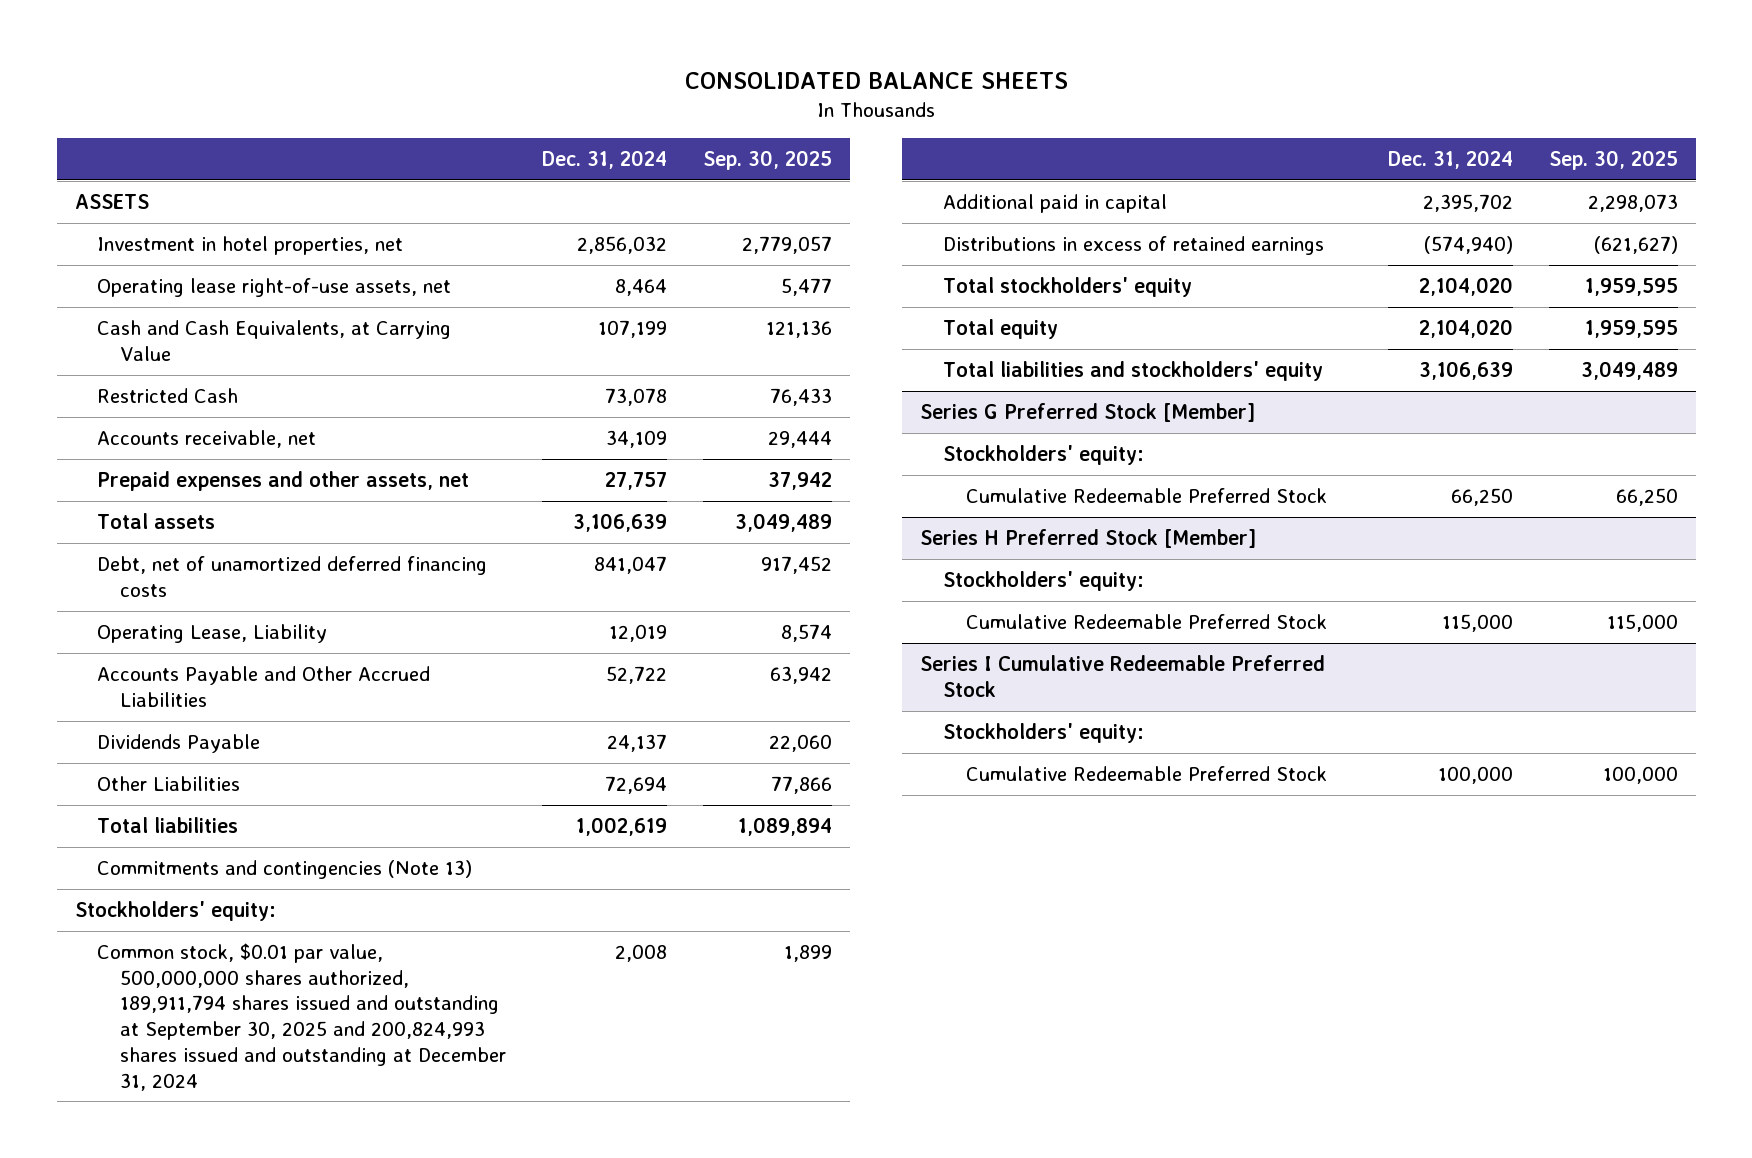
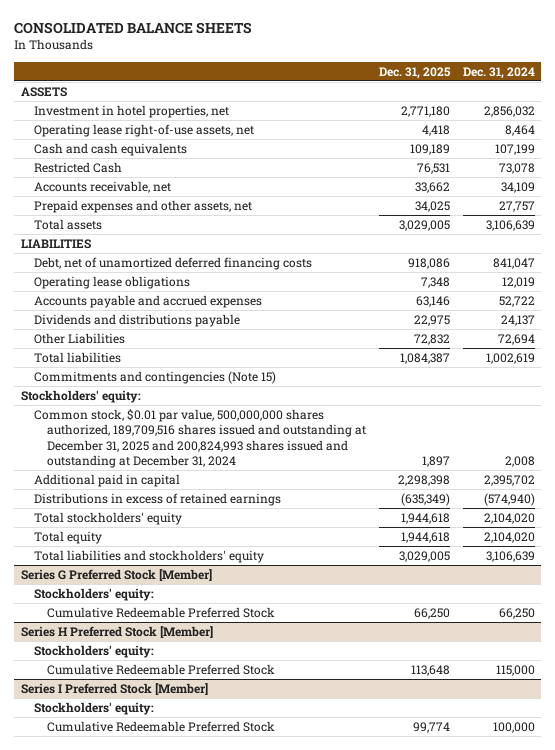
[703,149,833,170] Sep. 30, 2025 -> none
none -> [378,66,451,79] Dec. 31, 2025
[97,320,452,361] Cash and Cash Equivalents, at Carrying Value -> [33,143,187,157] Cash and cash equivalents
none -> [20,239,91,250] LIABILITIES
[97,624,328,644] Operating Lease, Liability -> [33,276,190,290] Operating lease obligations
[97,666,431,707] Accounts Payable and Other Accrued Liabilities -> [33,295,262,309] Accounts payable and accrued expenses
[97,734,261,754] Dividends Payable -> [33,314,240,328] Dividends and distributions payable
[97,860,473,880] Commitments and contingencies (Note 13) -> [33,371,276,385] Commitments and contingencies (Note 15)
[97,943,507,1091] Common stock, $0.01 par value, 500,000,000 shares authorized, 189,911,794 shares issued and outstanding at September 30, 2025 and 200,824,993 shares issued and outstanding at December 31, 2024 -> [33,409,366,468] Common stock, $0.01 par value, 500,000,000 shares authorized, 189,709,516 shares issued and outstanding at December 31, 2025 and 200,824,993 shares issued and outstanding at December 31, 2024
[920,655,1326,697] Series I Cumulative Redeemable Preferred Stock -> [20,683,208,696] Series I Preferred Stock [Member]

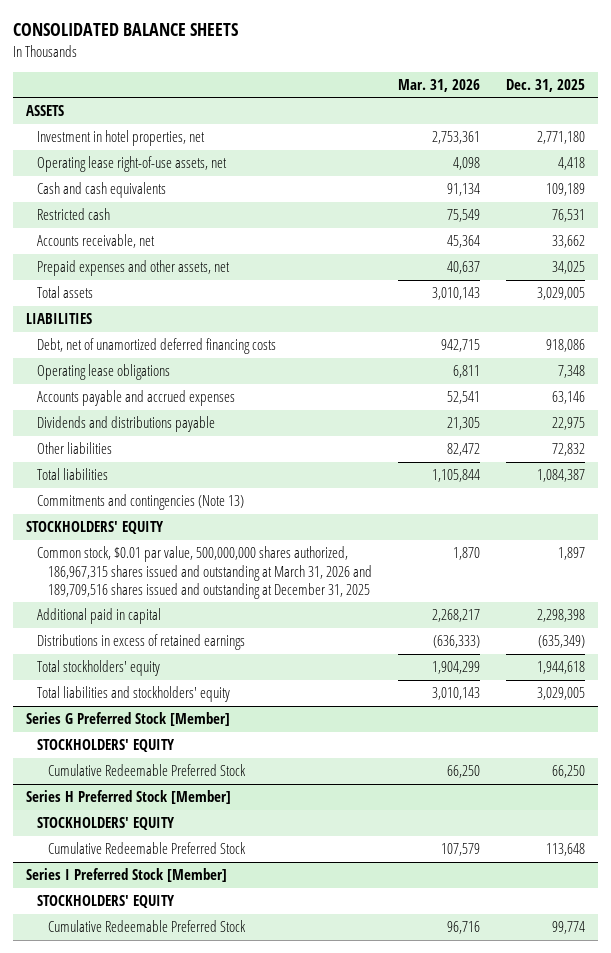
[462,66,535,79] Dec. 31, 2024 -> none
none -> [397,79,480,93] Mar. 31, 2026
[33,162,122,174] Restricted Cash -> [36,208,110,221] Restricted cash
[33,333,125,345] Other Liabilities -> [36,442,112,455] Other liabilities
[33,371,276,385] Commitments and contingencies (Note 15) -> [36,494,244,511] Commitments and contingencies (Note 13)
[20,390,141,404] Stockholders' equity: -> [25,521,164,535] STOCKHOLDERS' EQUITY
[33,409,366,468] Common stock, $0.01 par value, 500,000,000 shares authorized, 189,709,516 shares issued and outstanding at December 31, 2025 and 200,824,993 shares issued and outstanding at December 31, 2024 -> [36,546,372,599] Common stock, $0.01 par value, 500,000,000 shares authorized, 186,967,315 shares issued and outstanding at March 31, 2026 and 189,709,516 shares issued and outstanding at December 31, 2025
[33,531,102,545] Total equity -> none
[33,588,154,602] Stockholders' equity: -> [36,739,175,753] STOCKHOLDERS' EQUITY
[33,645,154,659] Stockholders' equity: -> [36,817,175,831] STOCKHOLDERS' EQUITY
[33,702,154,716] Stockholders' equity: -> [36,895,175,909] STOCKHOLDERS' EQUITY

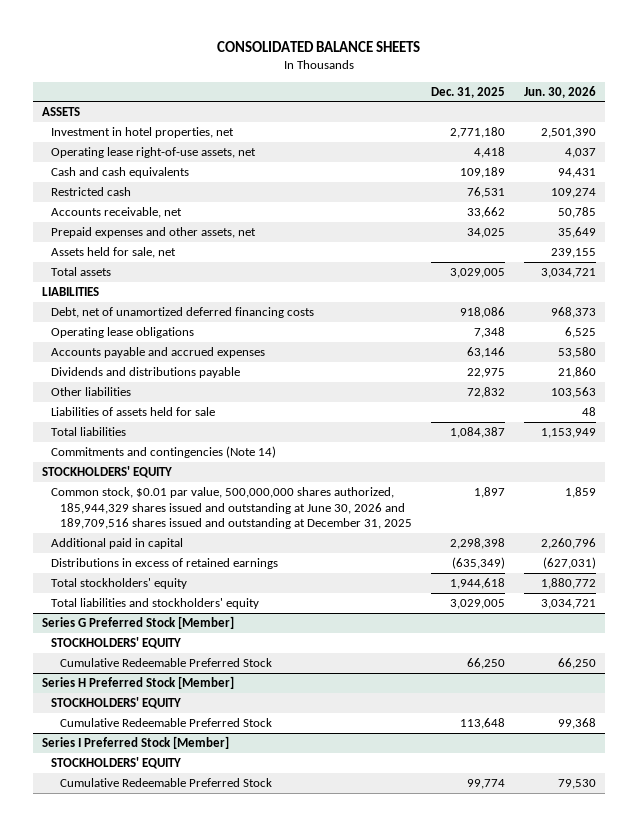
[397,79,480,93] Mar. 31, 2026 -> none
none -> [523,85,596,98] Jun. 30, 2026
none -> [51,246,177,258] Assets held for sale, net
none -> [51,406,216,416] Liabilities of assets held for sale
[36,494,244,511] Commitments and contingencies (Note 13) -> [51,445,277,458] Commitments and contingencies (Note 14)
[36,546,372,599] Common stock, $0.01 par value, 500,000,000 shares authorized, 186,967,315 shares issued and outstanding at March 31, 2026 and 189,709,516 shares issued and outstanding at December 31, 2025 -> [51,486,412,530] Common stock, $0.01 par value, 500,000,000 shares authorized, 185,944,329 shares issued and outstanding at June 30, 2026 and 189,709,516 shares issued and outstanding at December 31, 2025

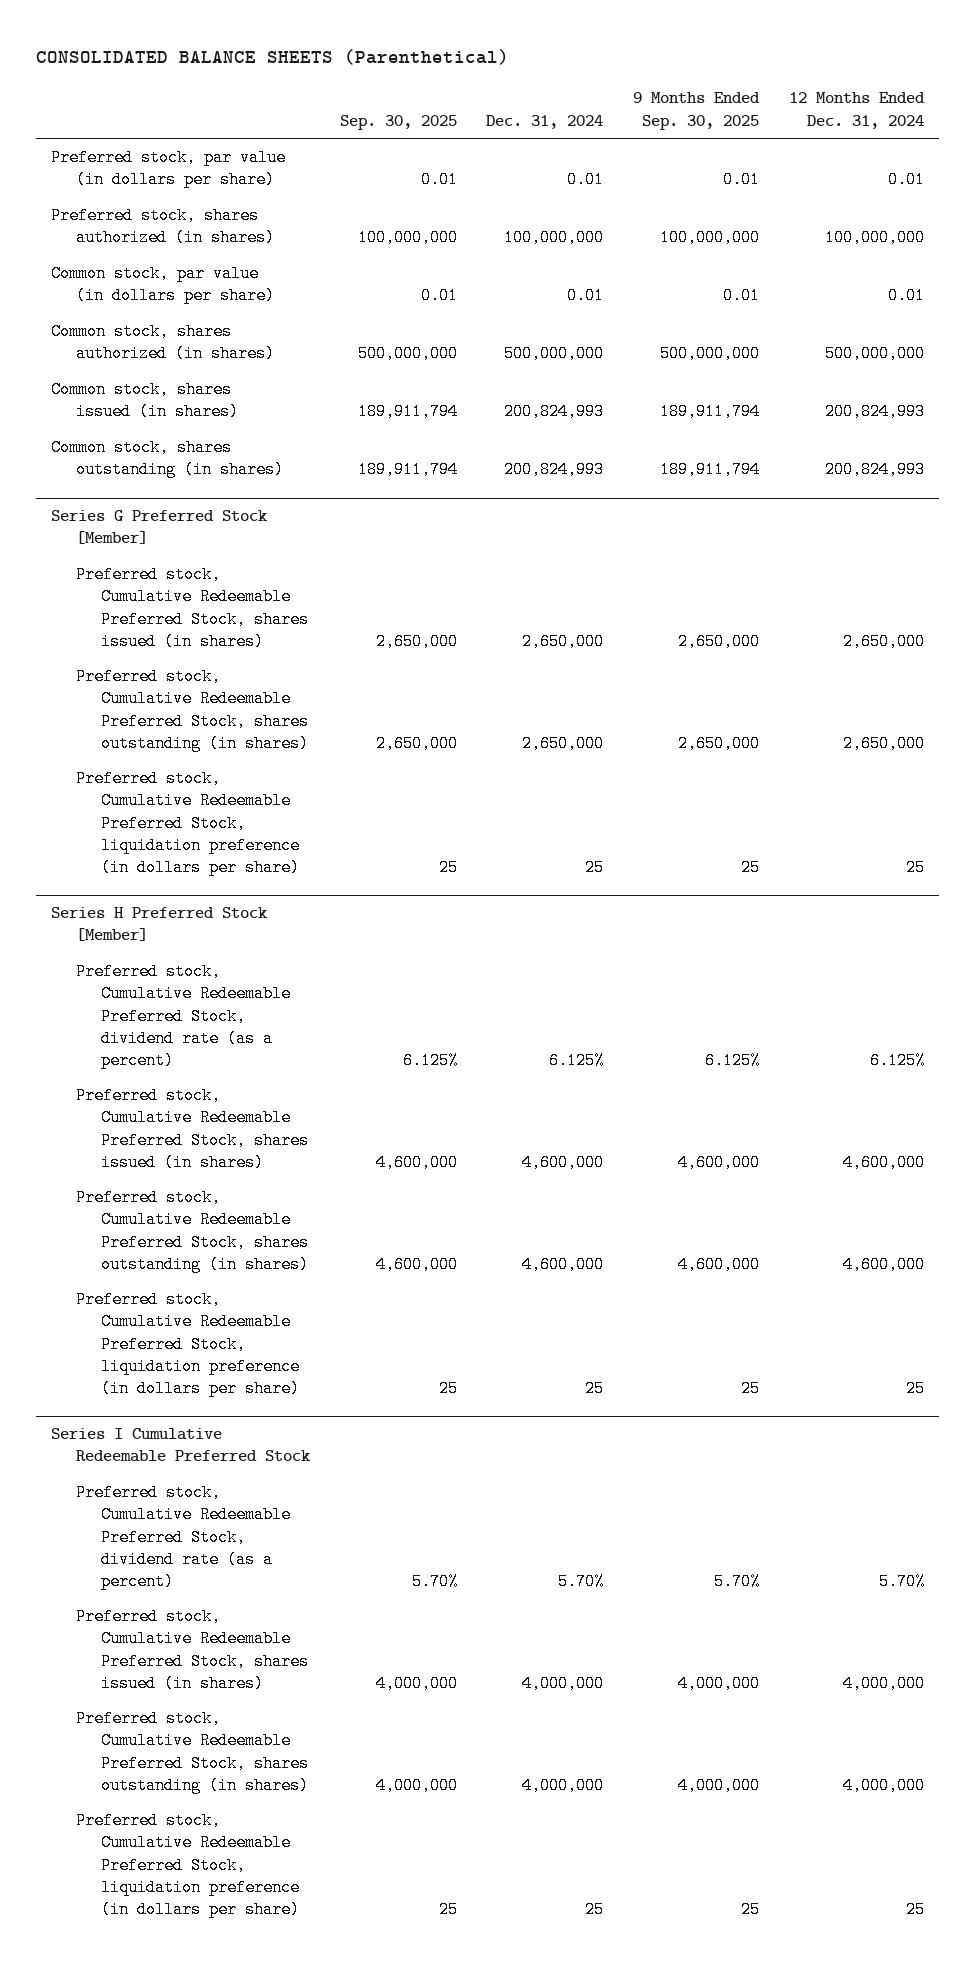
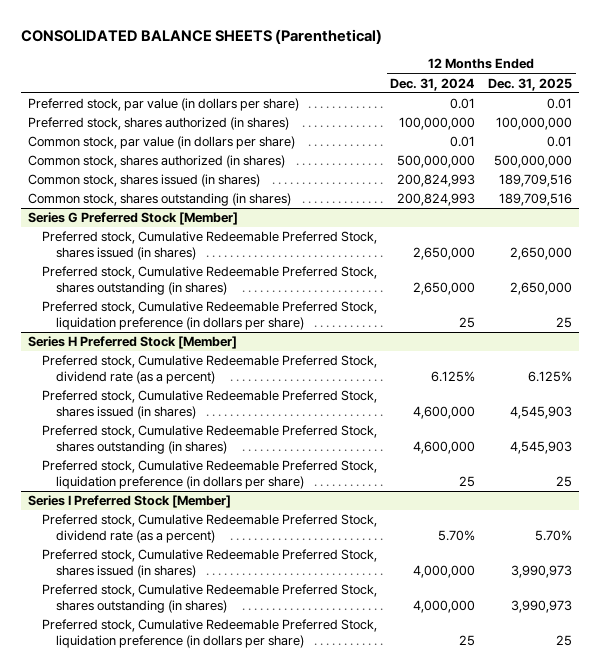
[339,114,457,130] Sep. 30, 2025 -> none
[486,114,604,129] Dec. 31, 2024 -> none
[633,92,761,130] 9 Months Ended Sep. 30, 2025 -> none
none -> [488,77,573,91] Dec. 31, 2025
[50,1428,311,1463] Series I Cumulative Redeemable Preferred Stock -> [27,495,231,509] Series I Preferred Stock [Member]

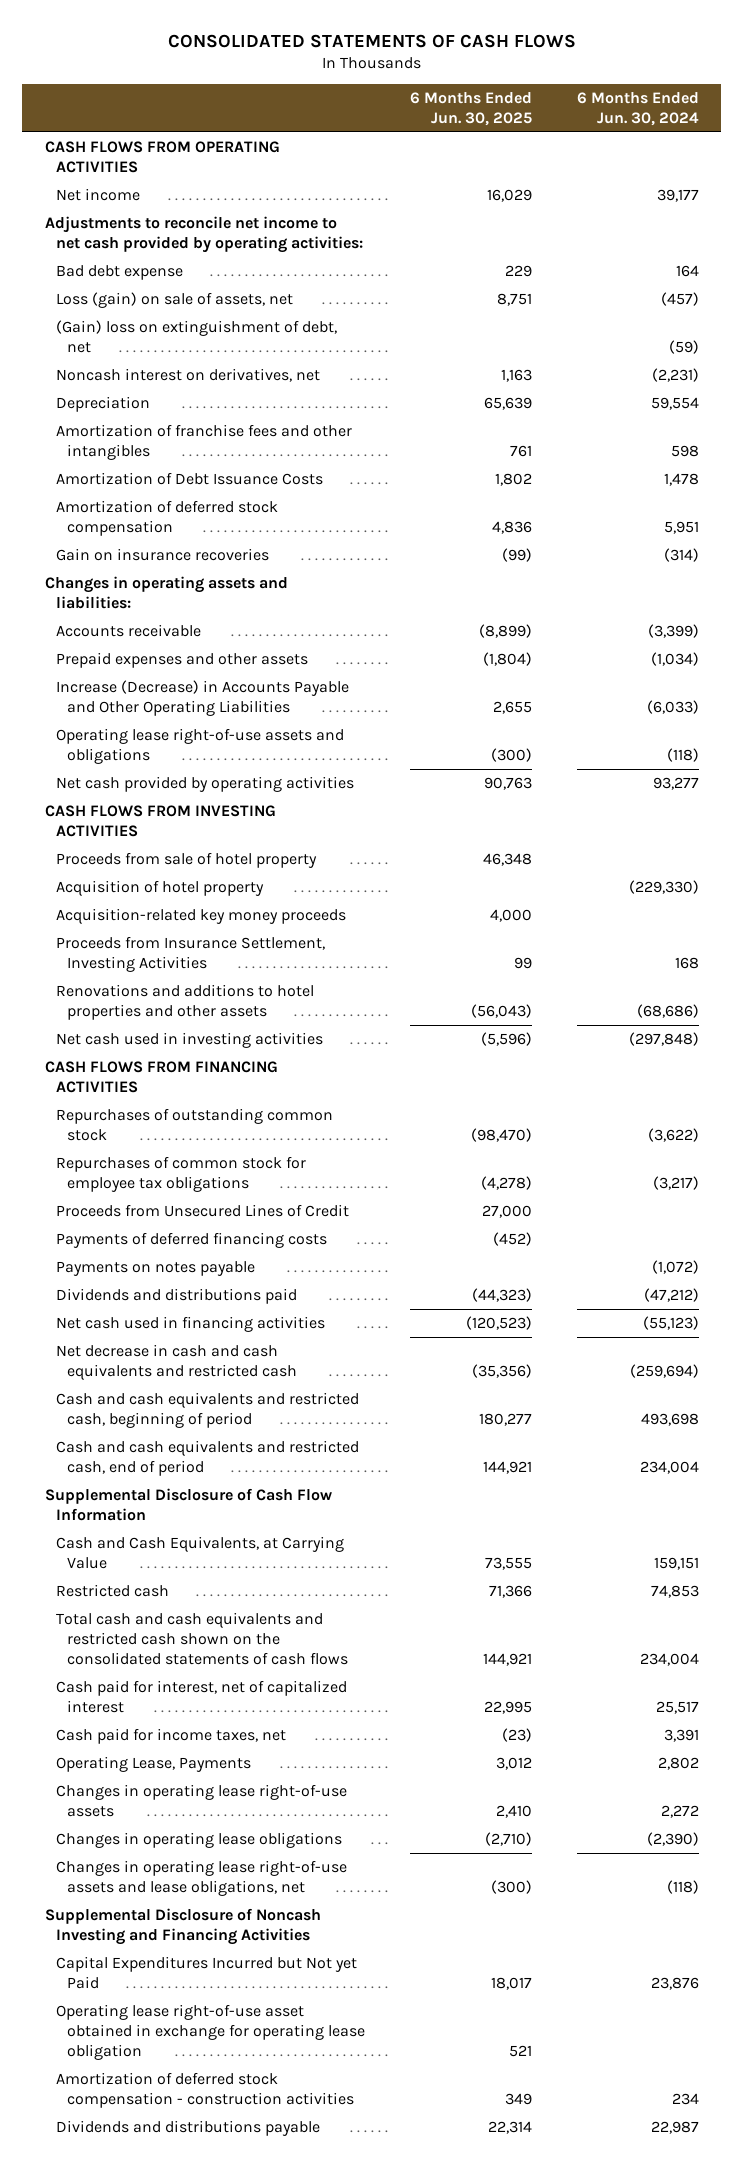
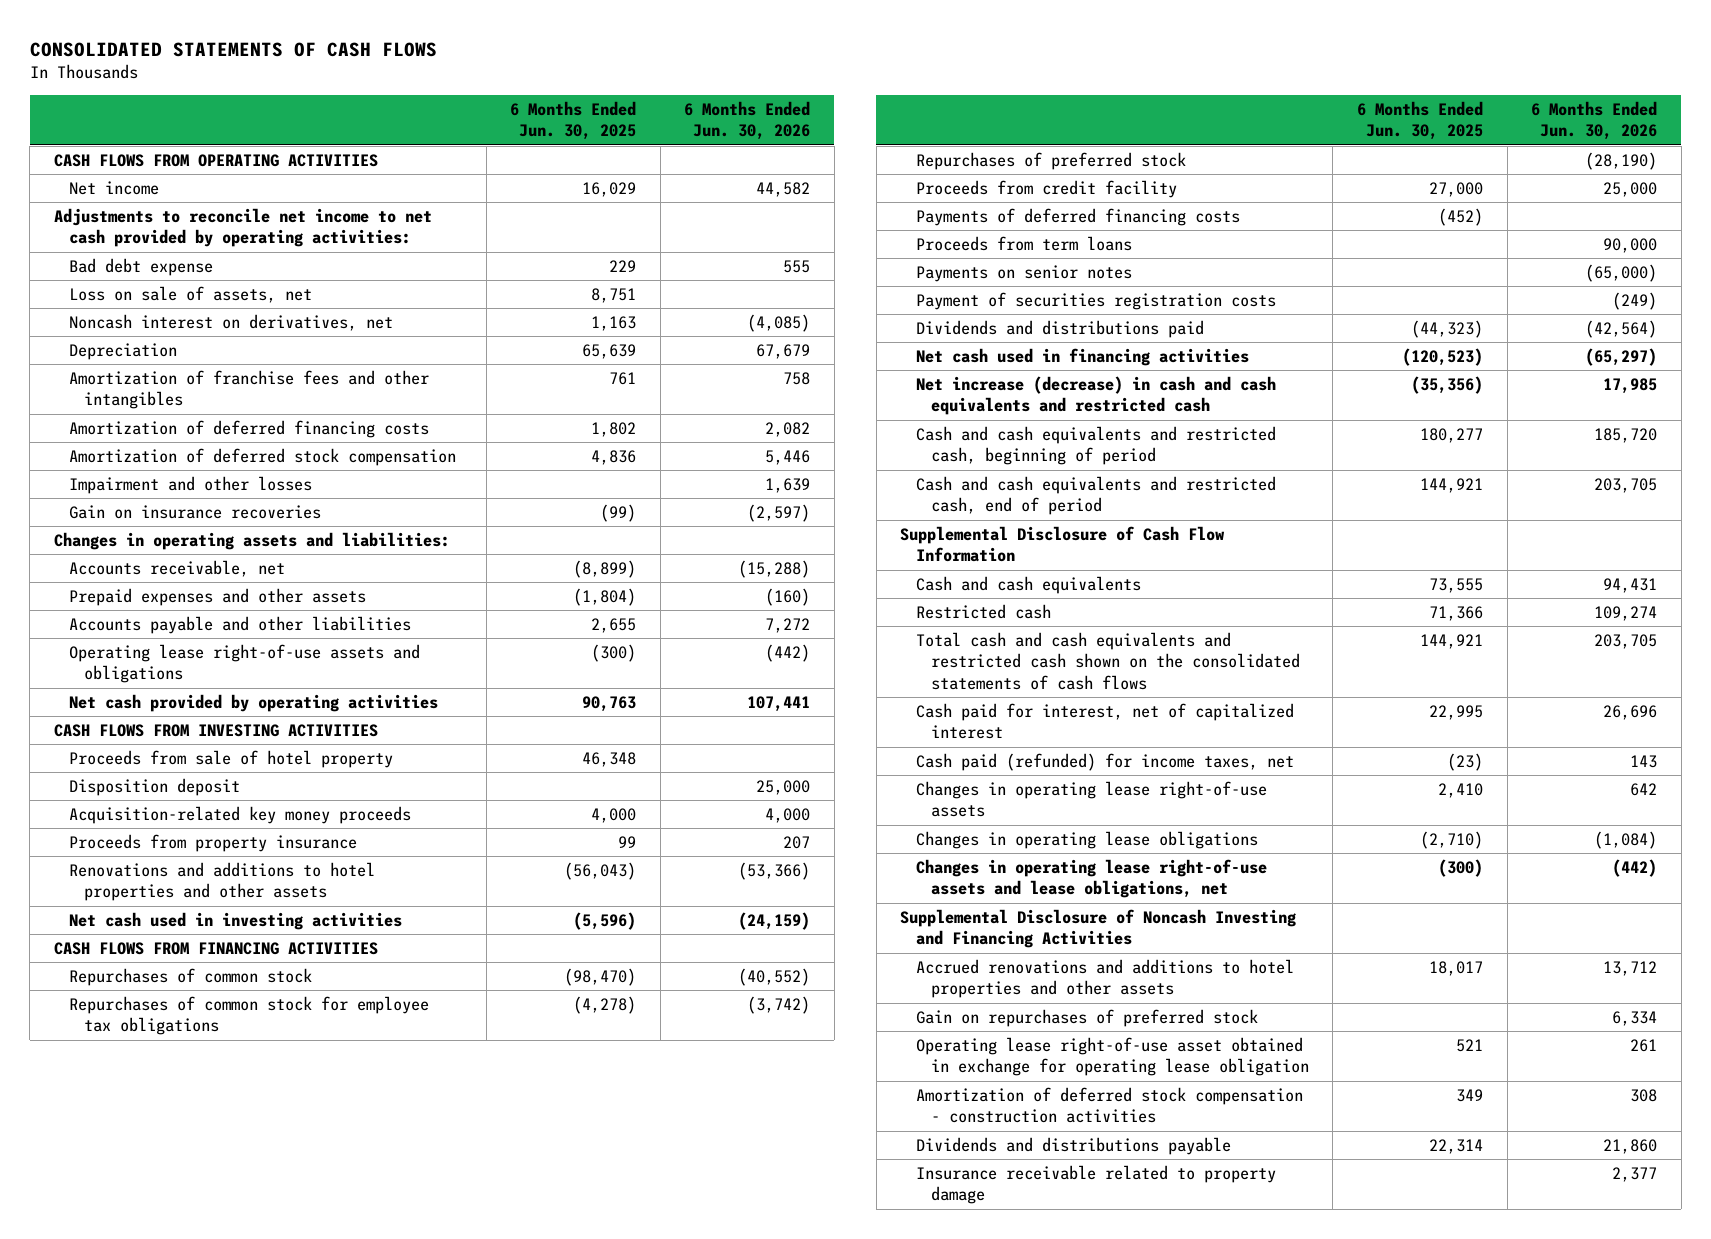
[576,92,699,127] 6 Months Ended Jun. 30, 2024 -> none
none -> [684,100,811,141] 6 Months Ended Jun. 30, 2026
[56,319,338,353] (Gain) loss on extinguishment of debt, net -> none
[56,291,294,308] Loss (gain) on sale of assets, net -> [68,286,312,304] Loss on sale of assets, net
[56,471,324,485] Amortization of Debt Issuance Costs -> [68,420,429,439] Amortization of deferred financing costs
none -> [68,476,312,495] Impairment and other losses
[56,623,202,637] Accounts receivable -> [68,560,285,578] Accounts receivable, net
[56,679,350,716] Increase (Decrease) in Accounts Payable and Other Operating Liabilities -> [68,616,411,635] Accounts payable and other liabilities
[56,879,265,896] Acquisition of hotel property -> none
none -> [68,778,240,797] Disposition deposit
[56,935,326,972] Proceeds from Insurance Settlement, Investing Activities -> [68,834,357,853] Proceeds from property insurance
[56,1107,334,1141] Repurchases of outstanding common stock -> [68,968,312,987] Repurchases of common stock
none -> [915,152,1186,171] Repurchases of preferred stock
[56,1203,350,1217] Proceeds from Unsecured Lines of Credit -> [915,180,1177,199] Proceeds from credit facility
none -> [915,236,1132,252] Proceeds from term loans
[56,1260,256,1276] Payments on notes payable -> [915,265,1132,283] Payments on senior notes
none -> [915,292,1276,311] Payment of securities registration costs
[56,1343,298,1380] Net decrease in cash and cash equivalents and restricted cash -> [915,376,1276,416] Net increase (decrease) in cash and cash equivalents and restricted cash
[56,1535,345,1569] Cash and Cash Equivalents, at Carrying Value -> [915,576,1141,595] Cash and cash equivalents
[56,1755,252,1772] Operating Lease, Payments -> none
[56,1727,287,1744] Cash paid for income taxes, net -> [915,753,1294,772] Cash paid (refunded) for income taxes, net
[56,1955,358,1989] Capital Expenditures Incurred but Not yet Paid -> [915,959,1294,999] Accrued renovations and additions to hotel properties and other assets
none -> [915,1009,1258,1028] Gain on repurchases of preferred stock
none -> [915,1165,1276,1205] Insurance receivable related to property damage

